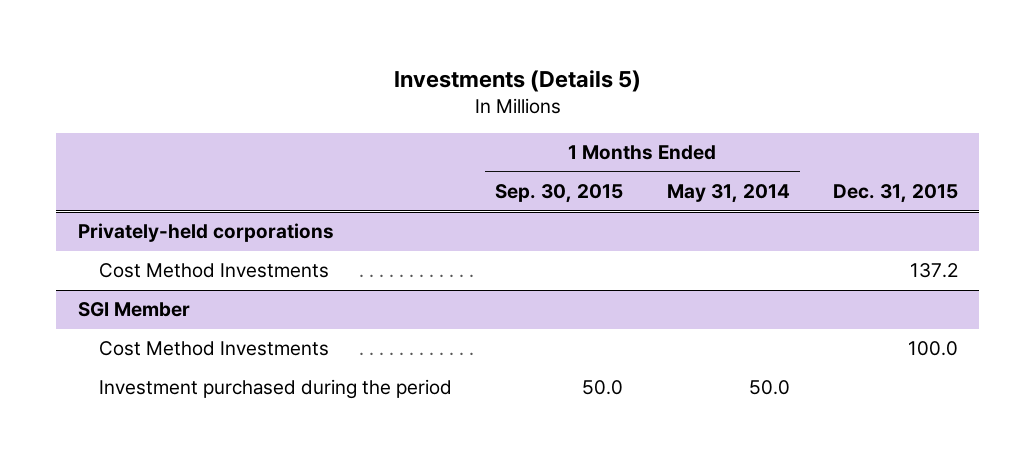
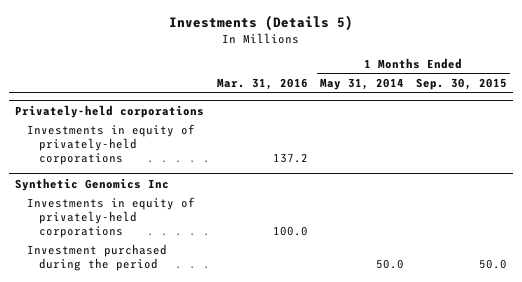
[832,184,958,204] Dec. 31, 2015 -> none
none -> [216,78,308,91] Mar. 31, 2016
[99,263,330,279] Cost Method Investments -> [27,123,196,165] Investments in equity of privately-held corporations
[78,302,191,318] SGI Member -> [15,177,170,191] Synthetic Genomics Inc
[99,341,330,357] Cost Method Investments -> [27,196,196,238] Investments in equity of privately-held corporations

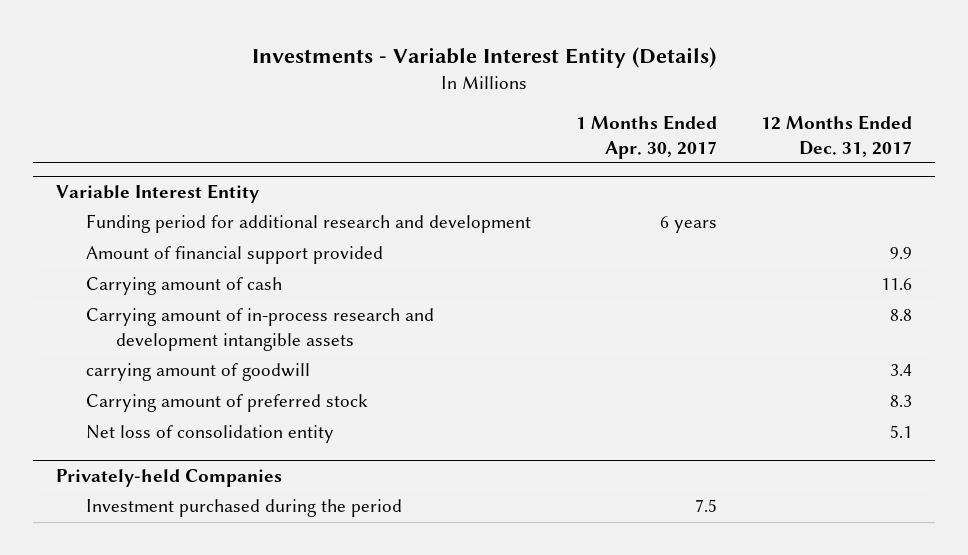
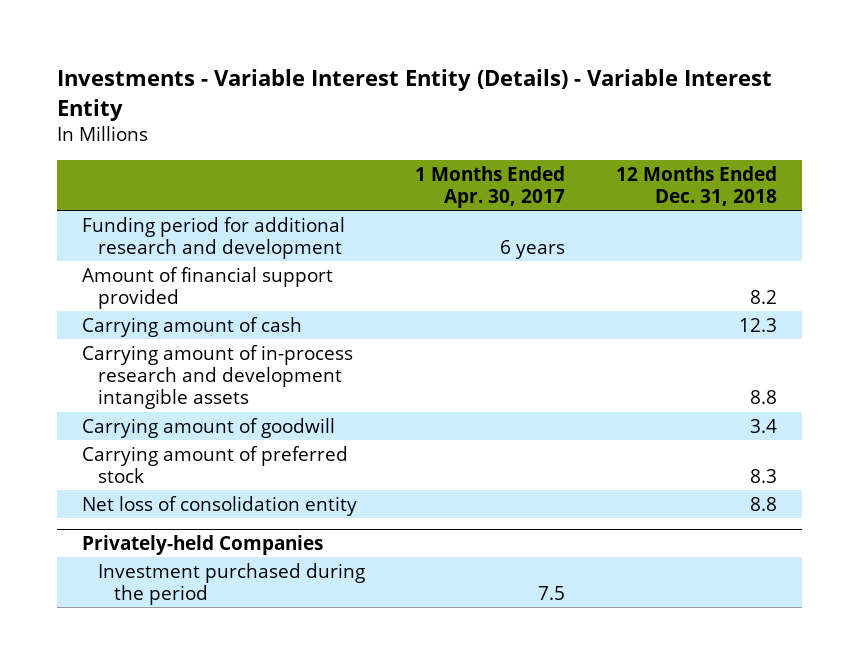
[251,46,716,68] Investments - Variable Interest Entity (Details) -> [56,69,772,121] Investments - Variable Interest Entity (Details) - Variable Interest Entity
[761,115,913,157] 12 Months Ended Dec. 31, 2017 -> none
none -> [615,165,777,206] 12 Months Ended Dec. 31, 2018
[55,183,259,203] Variable Interest Entity -> none
[86,363,311,382] carrying amount of goodwill -> [82,417,336,438] Carrying amount of goodwill

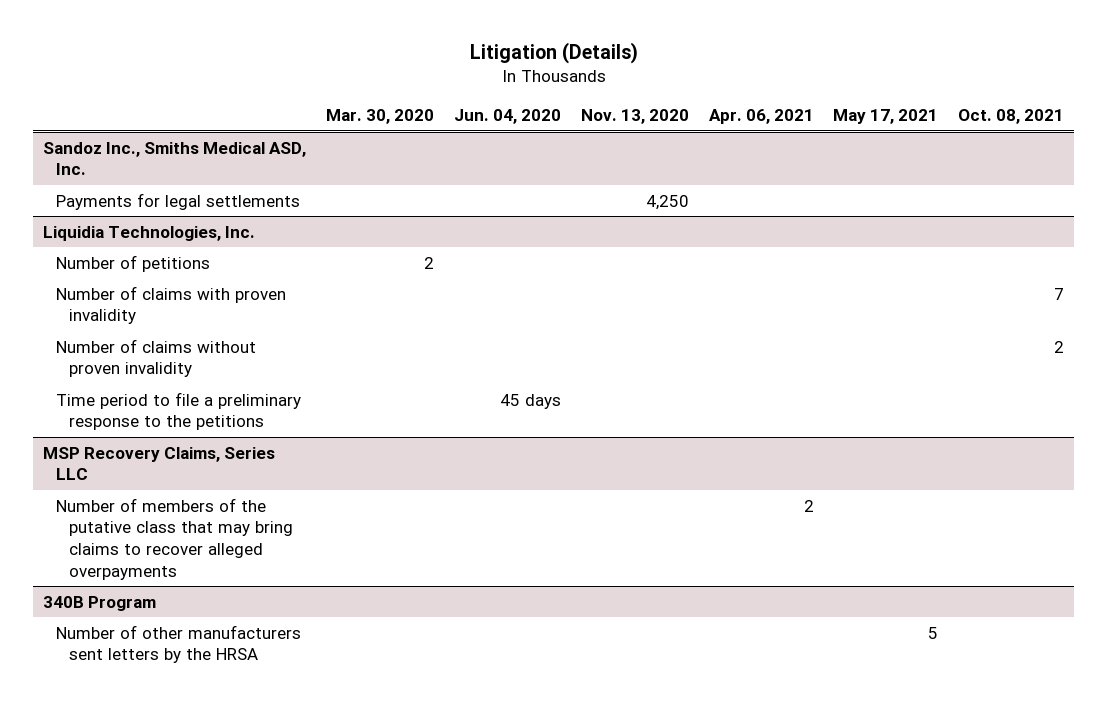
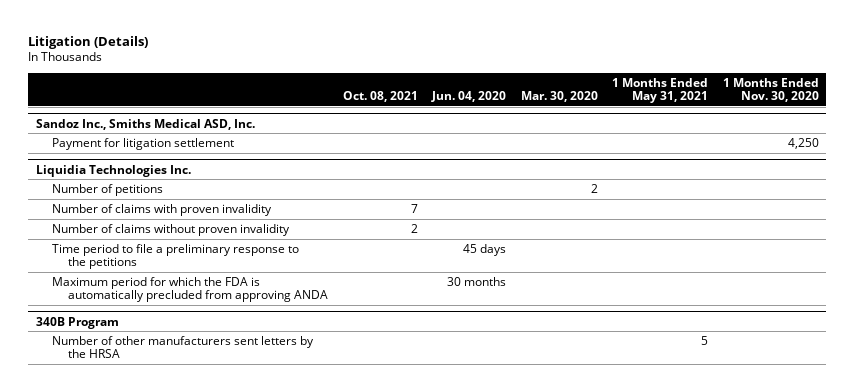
[580,109,689,125] Nov. 13, 2020 -> none
[708,109,814,125] Apr. 06, 2021 -> none
[833,109,939,125] May 17, 2021 -> none
none -> [612,77,709,103] 1 Months Ended May 31, 2021
none -> [722,77,819,102] 1 Months Ended Nov. 30, 2020
[56,192,301,210] Payments for legal settlements -> [52,137,235,150] Payment for litigation settlement
[42,225,255,241] Liquidia Technologies, Inc. -> [35,164,191,177] Liquidia Technologies Inc.
[42,446,275,481] MSP Recovery Claims, Series LLC -> none
[56,497,294,580] Number of members of the putative class that may bring claims to recover alleged overpayments -> none
none -> [52,276,329,303] Maximum period for which the FDA is automatically precluded from approving ANDA

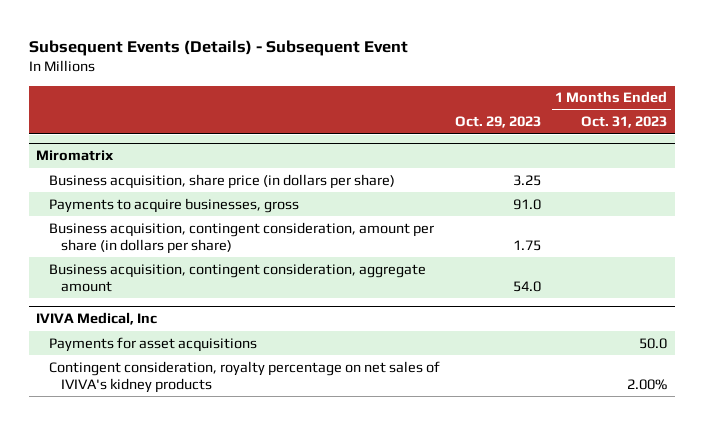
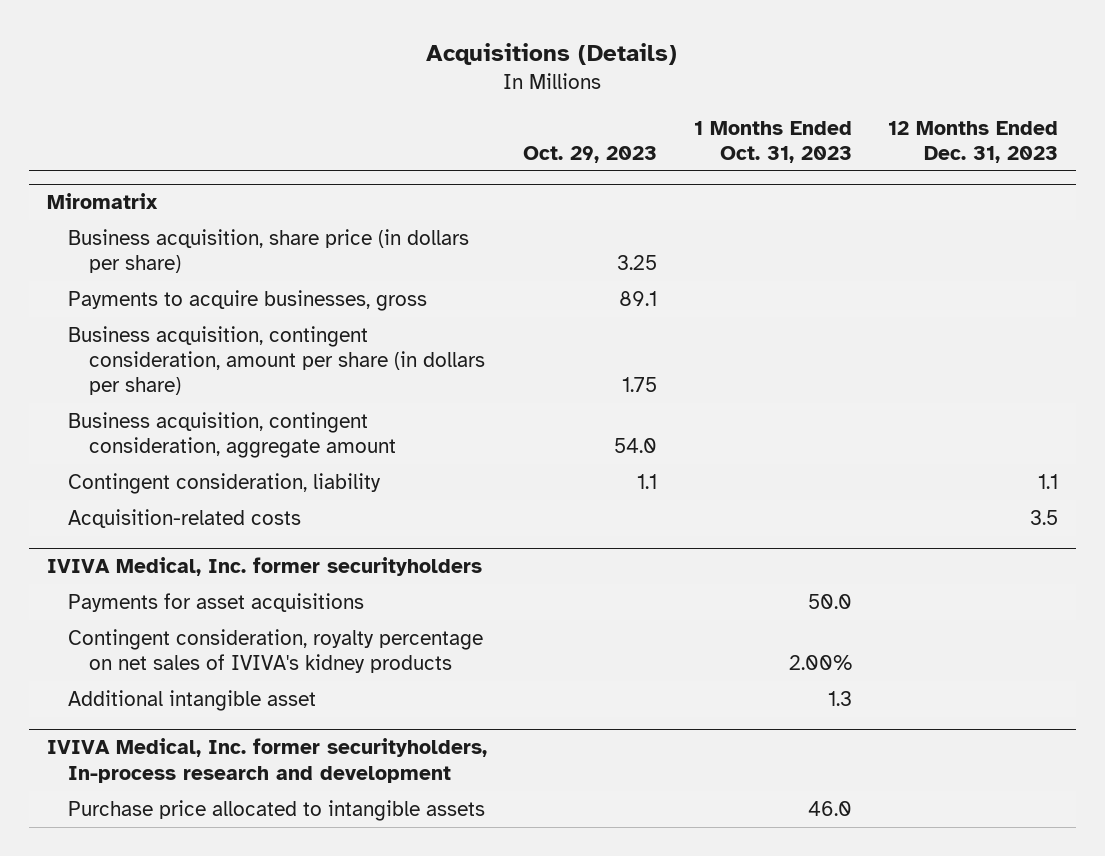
[29,39,409,56] Subsequent Events (Details) - Subsequent Event -> [426,43,678,66] Acquisitions (Details)
none -> [887,120,1058,163] 12 Months Ended Dec. 31, 2023
[512,198,541,210] 91.0 -> [619,290,658,306] 89.1
none -> [68,472,382,494] Contingent consideration, liability
none -> [68,508,302,528] Acquisition-related costs
[36,312,158,326] IVIVA Medical, Inc -> [47,557,483,577] IVIVA Medical, Inc. former securityholders
none -> [68,689,317,711] Additional intangible asset
none -> [47,738,488,783] IVIVA Medical, Inc. former securityholders, In-process research and development
none -> [68,799,486,821] Purchase price allocated to intangible assets

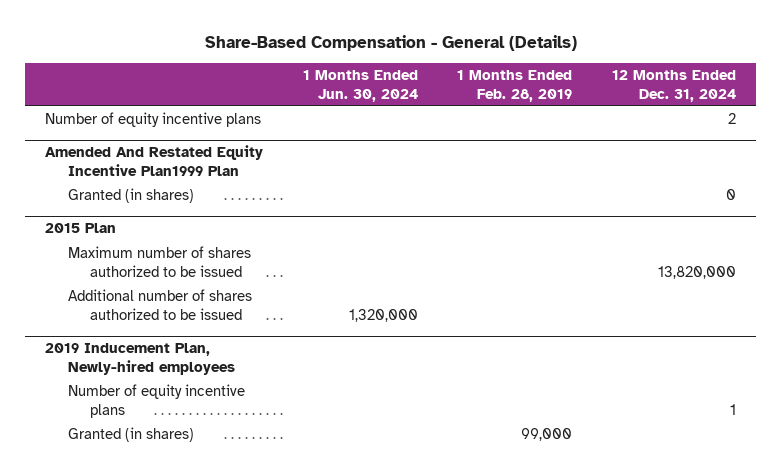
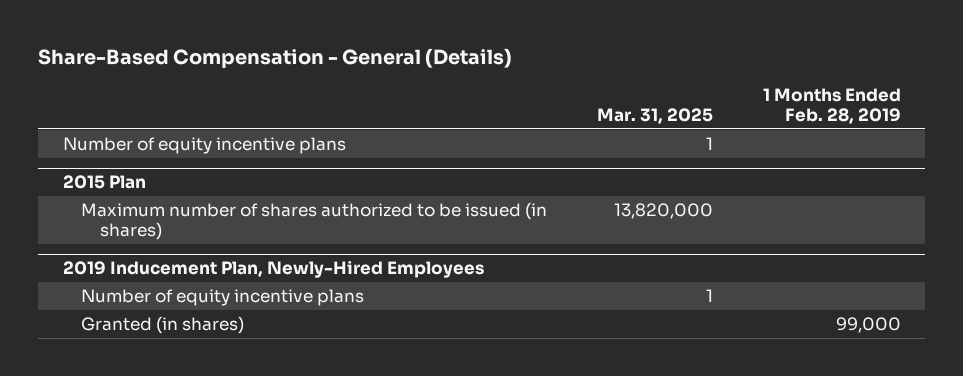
[302,70,418,102] 1 Months Ended Jun. 30, 2024 -> none
[611,70,736,102] 12 Months Ended Dec. 31, 2024 -> none
none -> [597,108,714,125] Mar. 31, 2025
[45,145,264,176] Amended And Restated Equity Incentive Plan1999 Plan -> none
[67,188,194,204] Granted (in shares) -> none
[67,289,252,320] Additional number of shares authorized to be issued -> none
[67,246,251,277] Maximum number of shares authorized to be issued -> [81,201,548,241] Maximum number of shares authorized to be issued (in shares)
[45,343,235,375] 2019 Inducement Plan, Newly-hired employees -> [62,260,484,279] 2019 Inducement Plan, Newly-Hired Employees

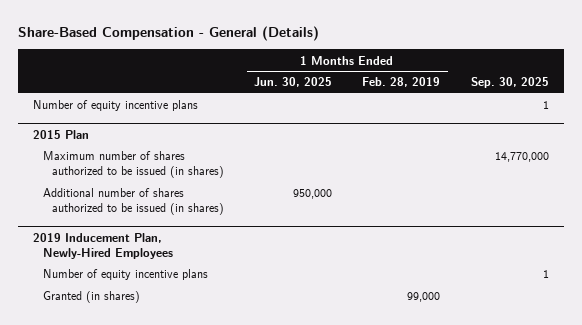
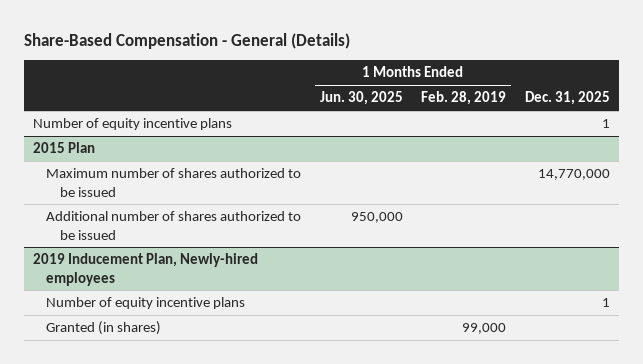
[470,77,549,89] Sep. 30, 2025 -> none
none -> [524,91,610,106] Dec. 31, 2025
[42,151,225,179] Maximum number of shares authorized to be issued (in shares) -> [46,168,302,197] Maximum number of shares authorized to be issued
[42,188,225,216] Additional number of shares authorized to be issued (in shares) -> [46,211,302,240] Additional number of shares authorized to be issued
[33,232,173,259] 2019 Inducement Plan, Newly-Hired Employees -> [33,253,259,286] 2019 Inducement Plan, Newly-hired employees

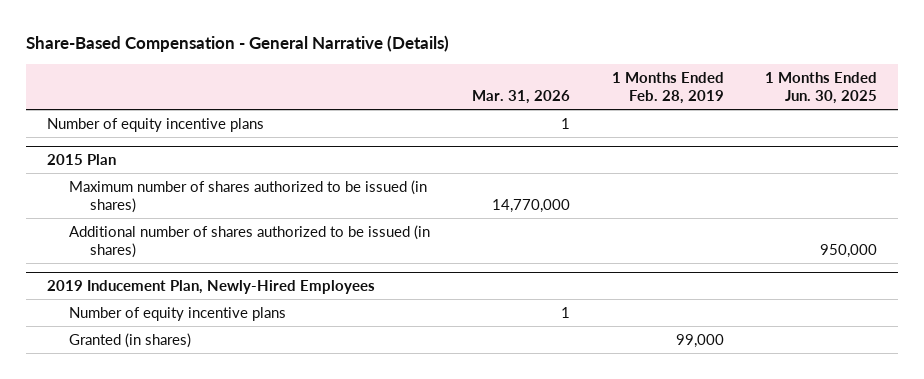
[23,33,350,50] Share-Based Compensation - General (Details) -> [26,35,450,53] Share-Based Compensation - General Narrative (Details)
[524,91,610,106] Dec. 31, 2025 -> none
none -> [471,90,570,105] Mar. 31, 2026
[46,168,302,197] Maximum number of shares authorized to be issued -> [68,179,427,214] Maximum number of shares authorized to be issued (in shares)
[46,211,302,240] Additional number of shares authorized to be issued -> [68,224,430,259] Additional number of shares authorized to be issued (in shares)
[33,253,259,286] 2019 Inducement Plan, Newly-hired employees -> [47,279,376,294] 2019 Inducement Plan, Newly-Hired Employees

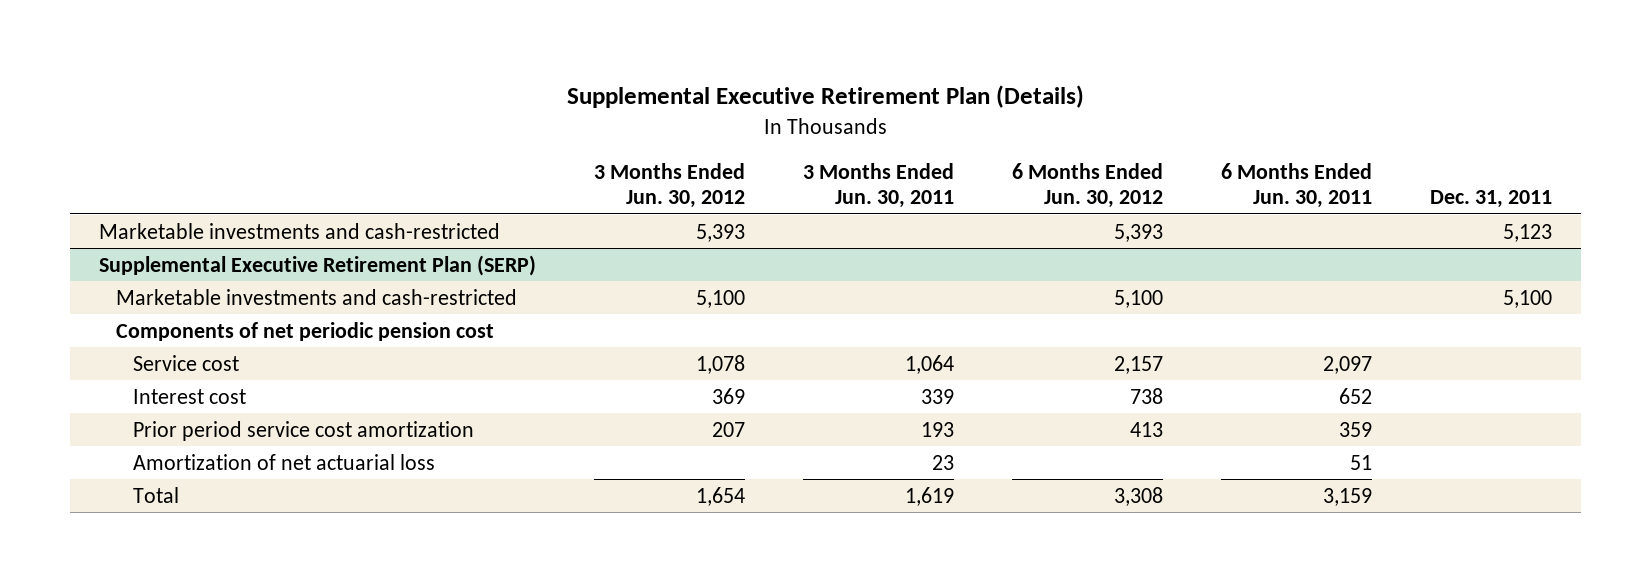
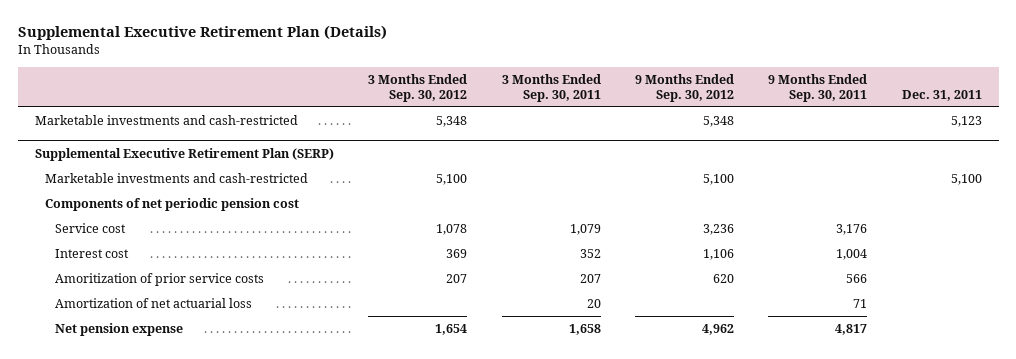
[594,162,746,209] 3 Months Ended Jun. 30, 2012 -> none
[803,162,955,209] 3 Months Ended Jun. 30, 2011 -> none
[1012,162,1164,209] 6 Months Ended Jun. 30, 2012 -> none
[1221,162,1373,209] 6 Months Ended Jun. 30, 2011 -> none
none -> [368,73,468,102] 3 Months Ended Sep. 30, 2012
none -> [501,73,601,102] 3 Months Ended Sep. 30, 2011
none -> [634,73,734,102] 9 Months Ended Sep. 30, 2012
none -> [768,73,868,102] 9 Months Ended Sep. 30, 2011
[132,420,474,441] Prior period service cost amortization -> [55,273,265,287] Amoritization of prior service costs
[132,486,179,503] Total -> [55,323,184,337] Net pension expense

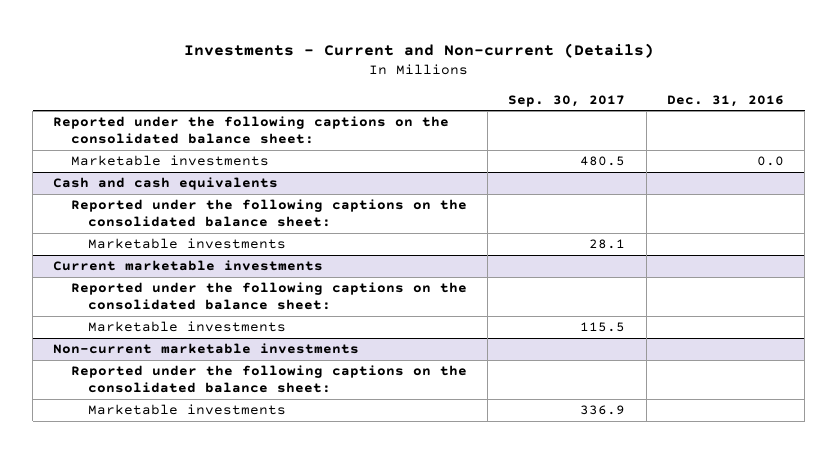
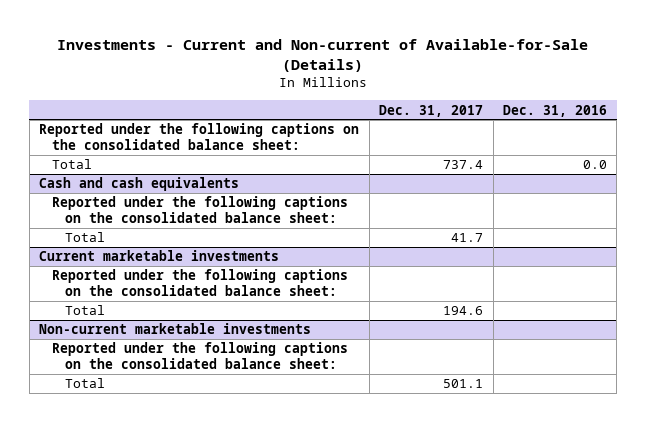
[183,42,654,58] Investments - Current and Non-current (Details) -> [57,38,589,72] Investments - Current and Non-current of Available-for-Sale (Details)
[508,94,626,107] Sep. 30, 2017 -> none
none -> [379,104,484,117] Dec. 31, 2017
[70,155,269,167] Marketable investments -> [52,159,93,170] Total
[88,238,287,250] Marketable investments -> [65,232,106,243] Total
[88,321,287,333] Marketable investments -> [65,305,106,316] Total
[88,404,287,416] Marketable investments -> [65,378,106,389] Total

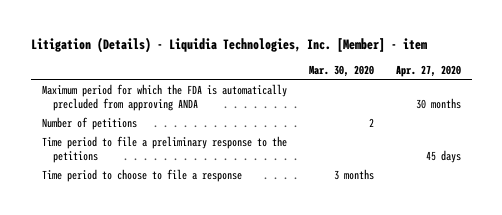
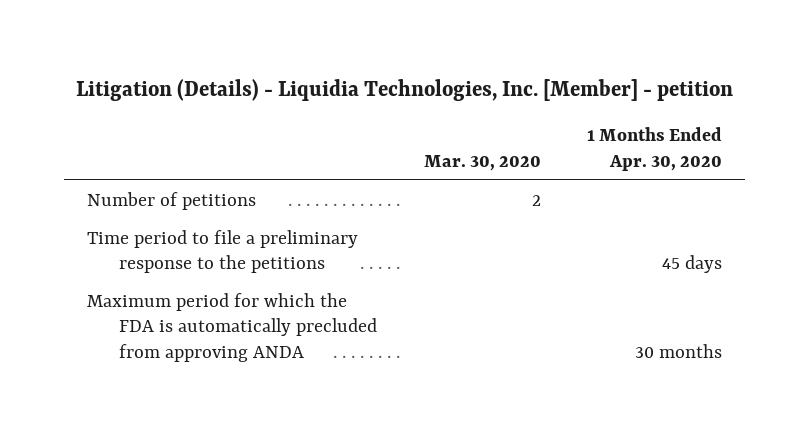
[30,36,427,53] Litigation (Details) - Liquidia Technologies, Inc. [Member] - item -> [75,79,733,102] Litigation (Details) - Liquidia Technologies, Inc. [Member] - petition
[395,64,461,77] Apr. 27, 2020 -> none
none -> [586,127,722,171] 1 Months Ended Apr. 30, 2020
[41,168,242,182] Time period to choose to file a response -> none
[41,83,287,112] Maximum period for which the FDA is automatically precluded from approving ANDA -> [87,292,378,362] Maximum period for which the FDA is automatically precluded from approving ANDA

